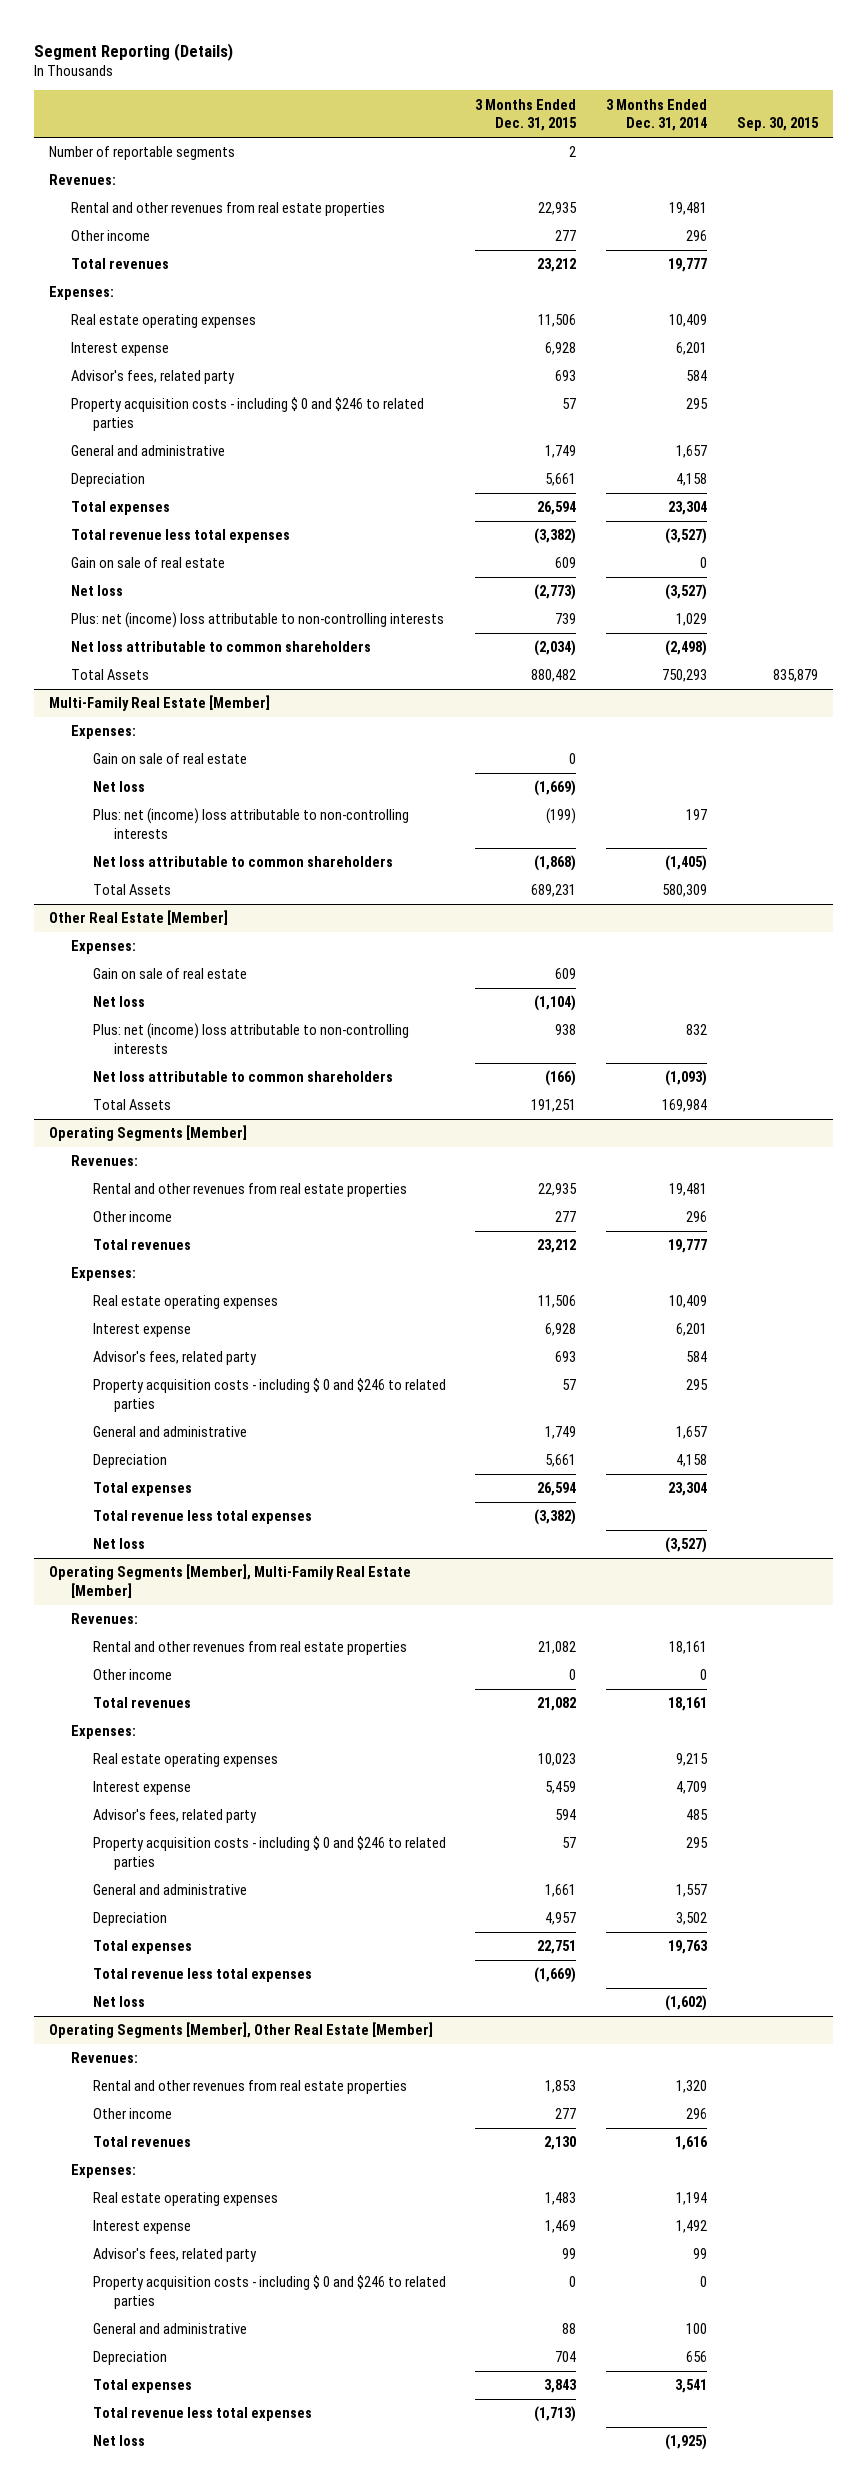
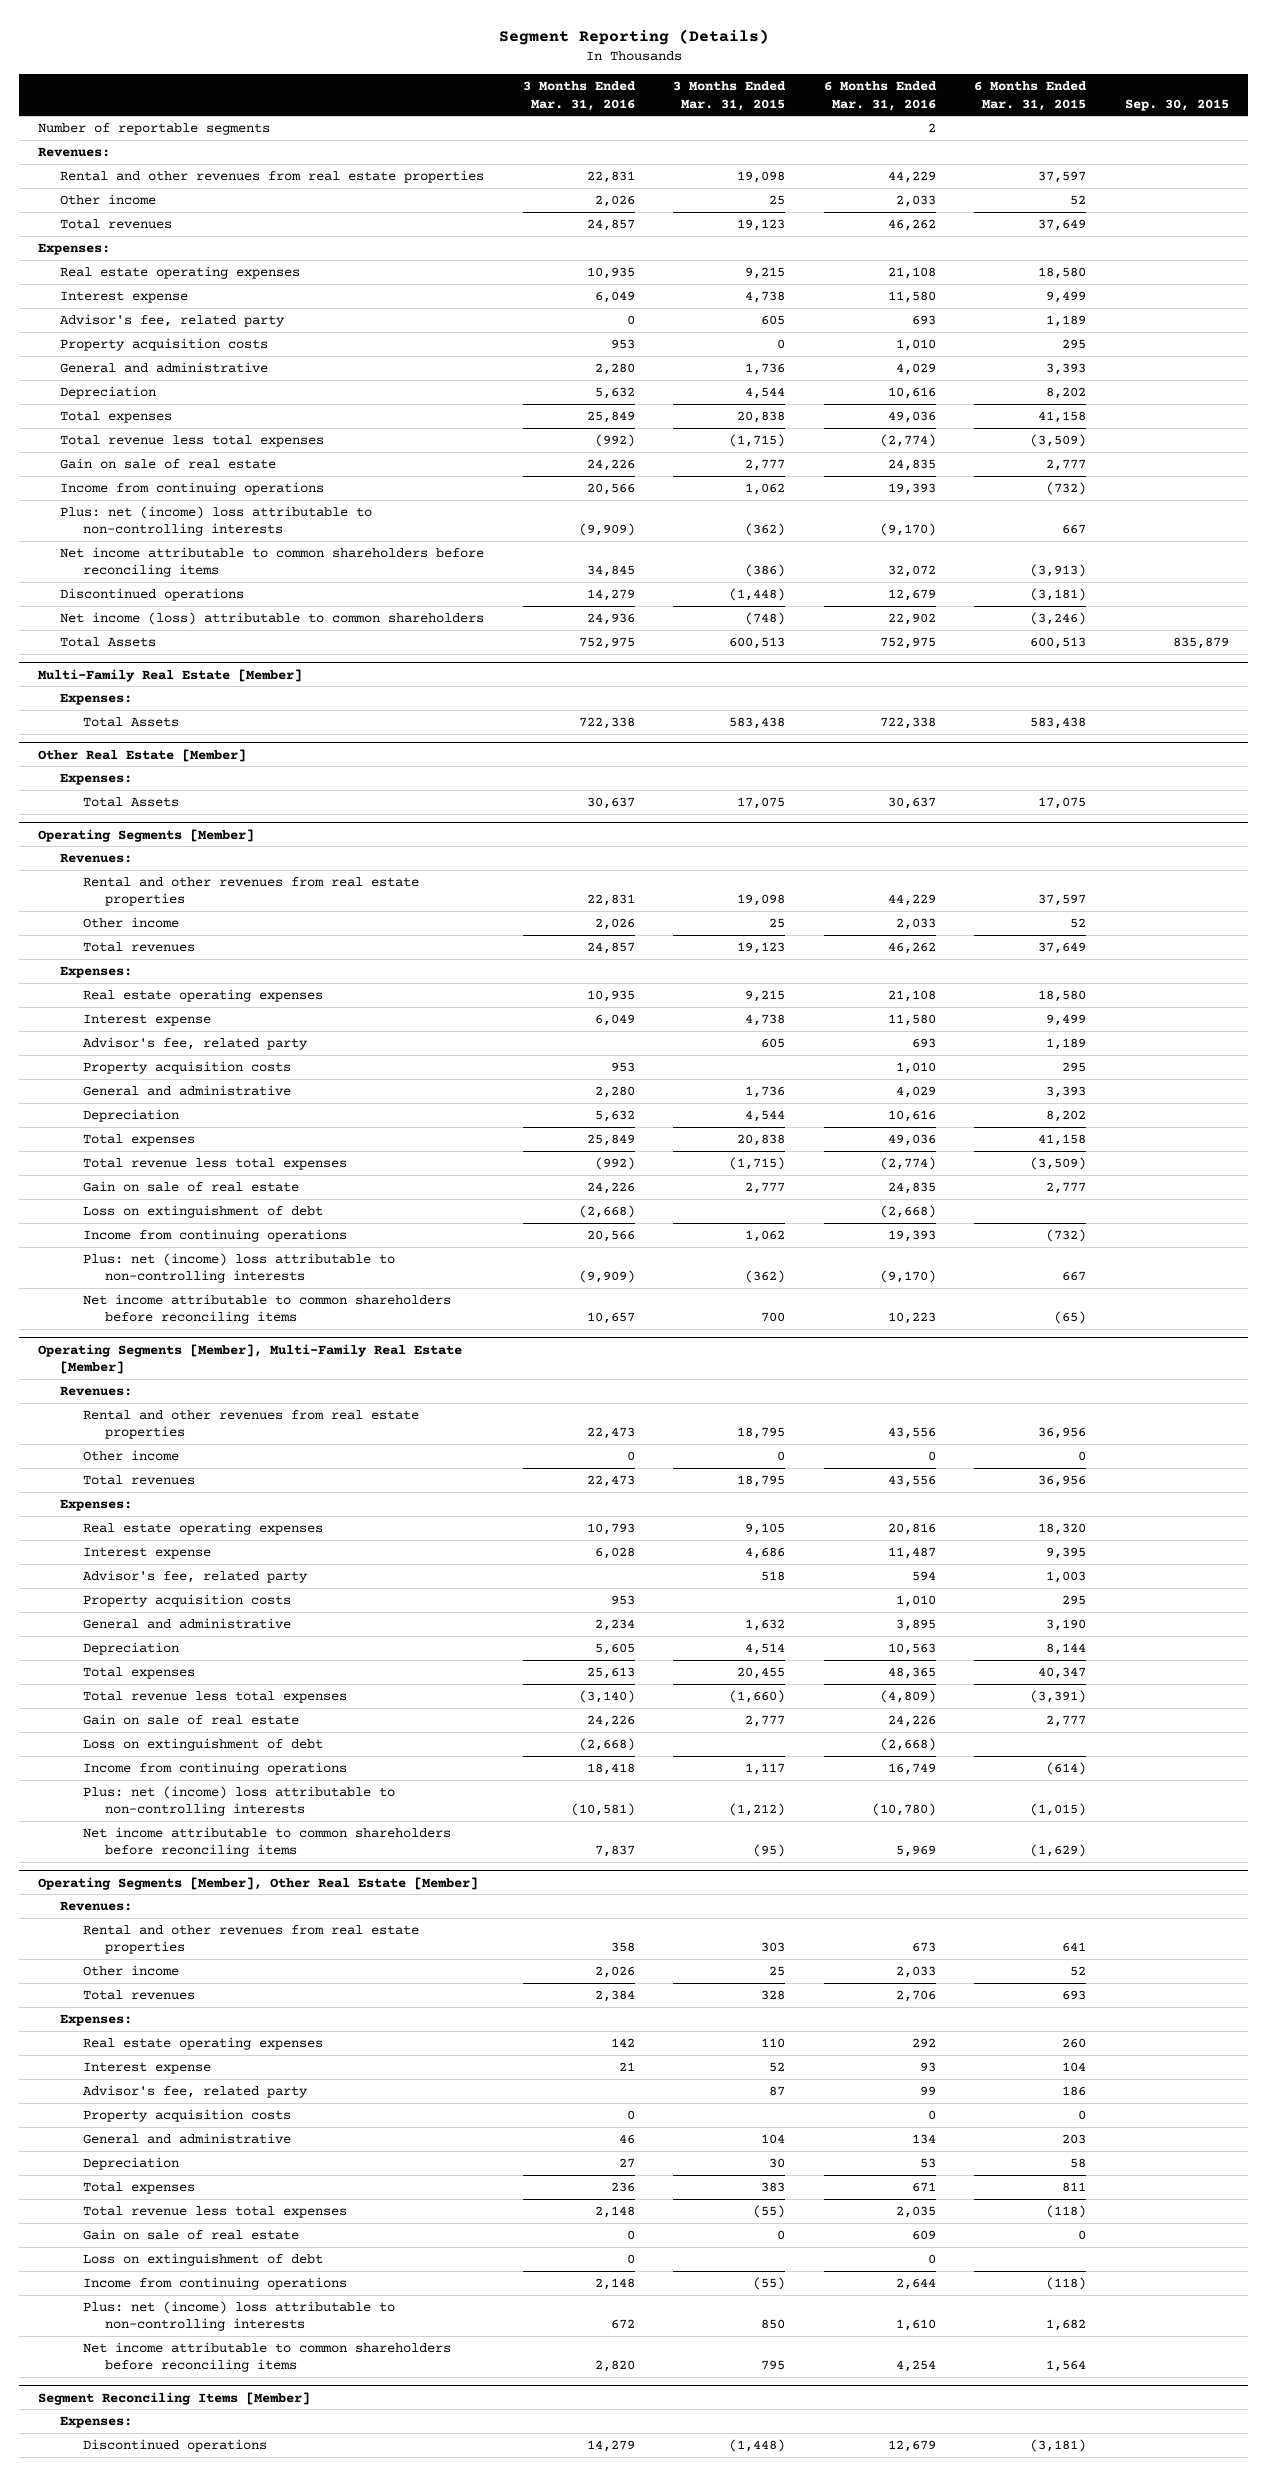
[475,98,578,132] 3 Months Ended Dec. 31, 2015 -> none
[606,98,708,132] 3 Months Ended Dec. 31, 2014 -> none
none -> [522,81,636,111] 3 Months Ended Mar. 31, 2016
none -> [673,81,787,111] 3 Months Ended Mar. 31, 2015
none -> [823,81,937,111] 6 Months Ended Mar. 31, 2016
none -> [974,81,1088,111] 6 Months Ended Mar. 31, 2015
[70,370,235,385] Advisor's fees, related party -> [60,314,286,328] Advisor's fee, related party
[70,397,424,431] Property acquisition costs - including $ 0 and $246 to related parties -> [60,338,269,352] Property acquisition costs
[70,585,123,597] Net loss -> none
none -> [60,482,325,496] Income from continuing operations
none -> [60,547,485,578] Net income attributable to common shareholders before reconciling items
none -> [60,588,245,602] Discontinued operations
[70,641,371,653] Net loss attributable to common shareholders -> [60,612,485,626] Net income (loss) attributable to common shareholders
[92,753,247,765] Gain on sale of real estate -> none
[92,781,145,793] Net loss -> none
[92,808,409,839] Plus: net (income) loss attributable to non-controlling interests -> none
[92,856,393,868] Net loss attributable to common shareholders -> none
[92,968,247,980] Gain on sale of real estate -> none
[92,996,145,1008] Net loss -> none
[92,1023,409,1054] Plus: net (income) loss attributable to non-controlling interests -> none
[92,1071,393,1083] Net loss attributable to common shareholders -> none
[92,1351,257,1366] Advisor's fees, related party -> [82,1037,308,1051] Advisor's fee, related party
[92,1378,446,1412] Property acquisition costs - including $ 0 and $246 to related parties -> [82,1061,291,1075] Property acquisition costs
none -> [82,1181,299,1193] Gain on sale of real estate
none -> [82,1205,323,1219] Loss on extinguishment of debt
none -> [82,1229,347,1243] Income from continuing operations
none -> [82,1253,395,1284] Plus: net (income) loss attributable to non-controlling interests
[92,1538,145,1550] Net loss -> [82,1294,451,1325] Net income attributable to common shareholders before reconciling items
[92,1809,257,1824] Advisor's fees, related party -> [82,1570,308,1584] Advisor's fee, related party
[92,1836,446,1870] Property acquisition costs - including $ 0 and $246 to related parties -> [82,1594,291,1608] Property acquisition costs
none -> [82,1714,299,1726] Gain on sale of real estate
none -> [82,1738,323,1752] Loss on extinguishment of debt
none -> [82,1762,347,1776] Income from continuing operations
none -> [82,1786,395,1817] Plus: net (income) loss attributable to non-controlling interests
[92,1996,145,2008] Net loss -> [82,1827,451,1858] Net income attributable to common shareholders before reconciling items
[92,2248,257,2263] Advisor's fees, related party -> [82,2085,308,2099] Advisor's fee, related party
[92,2275,446,2309] Property acquisition costs - including $ 0 and $246 to related parties -> [82,2109,291,2123] Property acquisition costs
none -> [82,2229,299,2241] Gain on sale of real estate
none -> [82,2253,323,2267] Loss on extinguishment of debt
none -> [82,2277,347,2291] Income from continuing operations
none -> [82,2301,395,2332] Plus: net (income) loss attributable to non-controlling interests
[92,2435,145,2447] Net loss -> [82,2342,451,2373] Net income attributable to common shareholders before reconciling items
none -> [38,2391,311,2405] Segment Reconciling Items [Member]
none -> [60,2416,133,2429] Expenses:
none -> [82,2439,267,2453] Discontinued operations

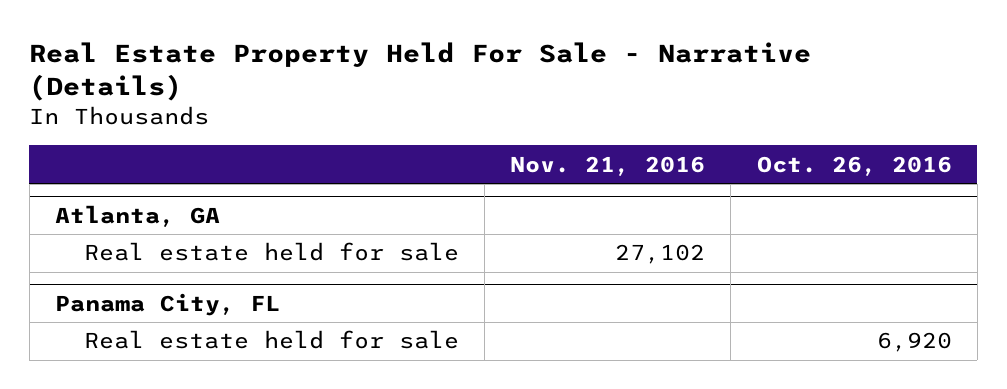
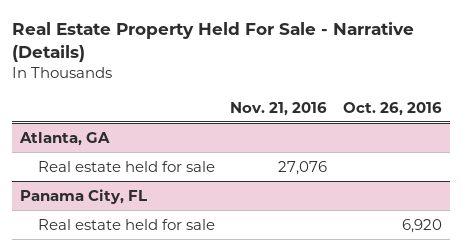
[615,244,706,265] 27,102 -> [278,160,328,175] 27,076

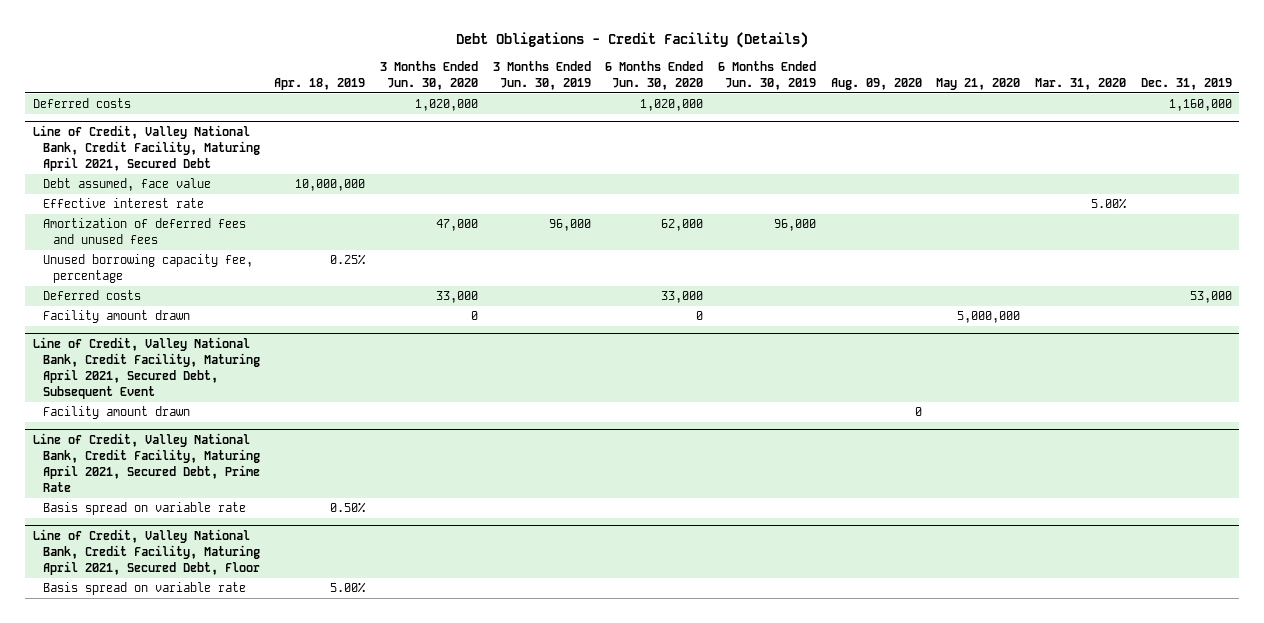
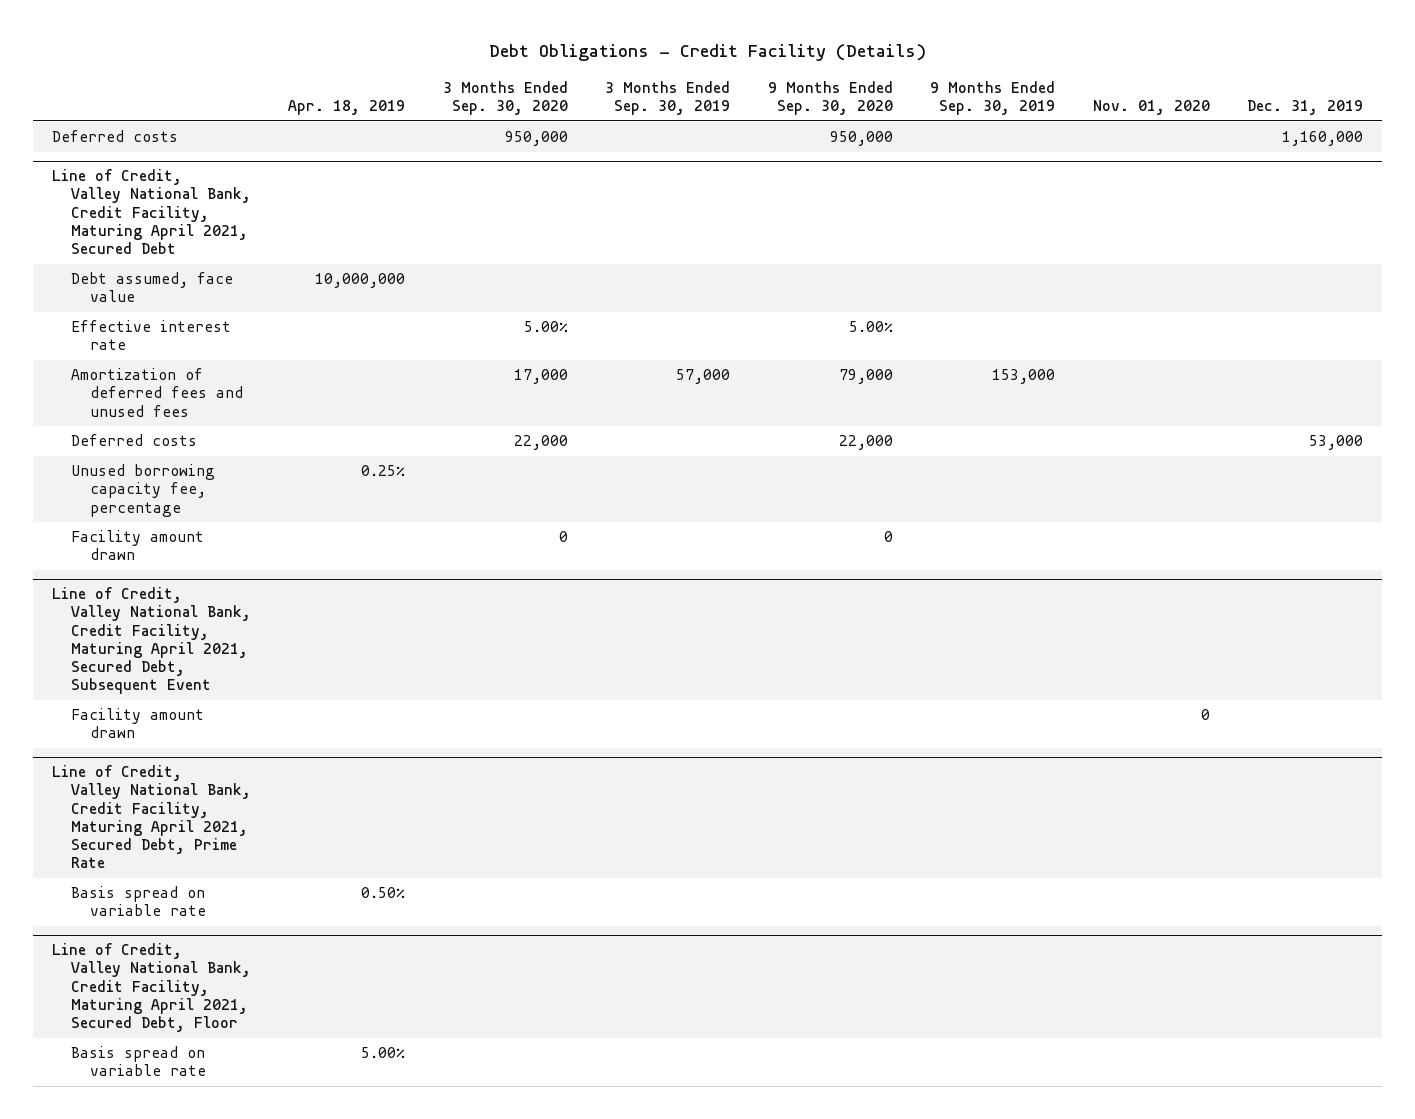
[380,60,479,90] 3 Months Ended Jun. 30, 2020 -> none
[492,60,591,90] 3 Months Ended Jun. 30, 2019 -> none
[605,60,704,90] 6 Months Ended Jun. 30, 2020 -> none
[718,60,817,90] 6 Months Ended Jun. 30, 2019 -> none
[830,77,922,90] Aug. 09, 2020 -> none
[936,77,1021,90] May 21, 2020 -> none
[1035,77,1127,90] Mar. 31, 2020 -> none
none -> [442,81,568,116] 3 Months Ended Sep. 30, 2020
none -> [605,81,731,116] 3 Months Ended Sep. 30, 2019
none -> [767,81,893,116] 9 Months Ended Sep. 30, 2020
none -> [930,81,1056,116] 9 Months Ended Sep. 30, 2019
none -> [1092,100,1210,116] Nov. 01, 2020
[42,254,253,284] Unused borrowing capacity fee, percentage -> [70,464,215,517] Unused borrowing capacity fee, percentage

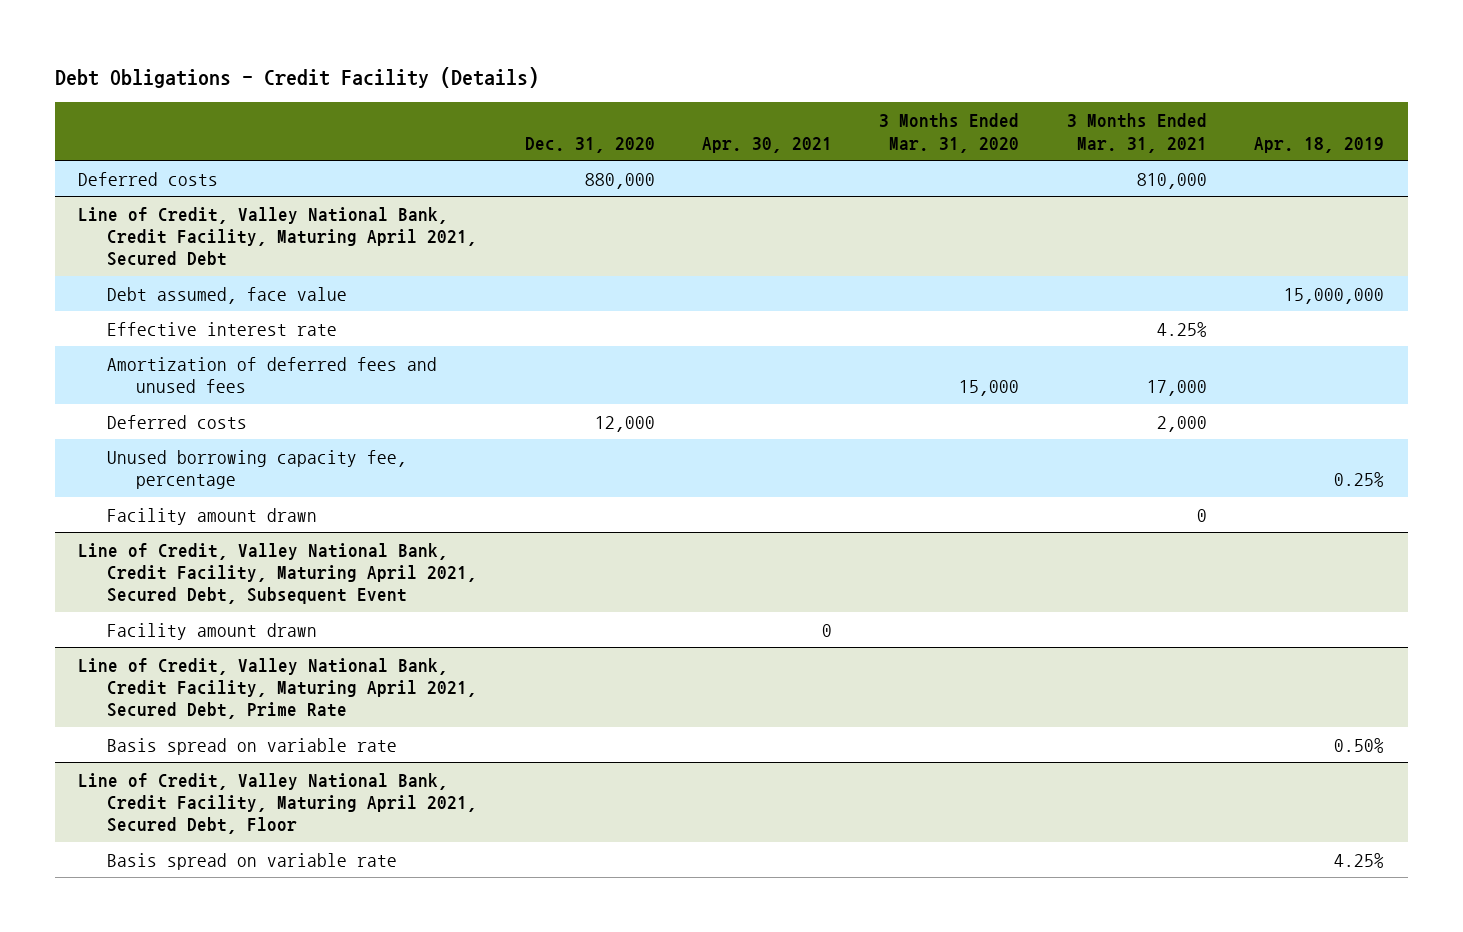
[442,81,568,116] 3 Months Ended Sep. 30, 2020 -> none
[605,81,731,116] 3 Months Ended Sep. 30, 2019 -> none
[767,81,893,116] 9 Months Ended Sep. 30, 2020 -> none
[930,81,1056,116] 9 Months Ended Sep. 30, 2019 -> none
[1092,100,1210,116] Nov. 01, 2020 -> none
[1246,100,1363,116] Dec. 31, 2019 -> none
none -> [524,136,655,153] Dec. 31, 2020
none -> [701,136,832,153] Apr. 30, 2021
none -> [879,113,1020,153] 3 Months Ended Mar. 31, 2020
none -> [1066,113,1207,153] 3 Months Ended Mar. 31, 2021
[315,273,406,289] 10,000,000 -> [1284,287,1385,304] 15,000,000
[361,1047,406,1059] 5.00% -> [1334,852,1385,868] 4.25%

